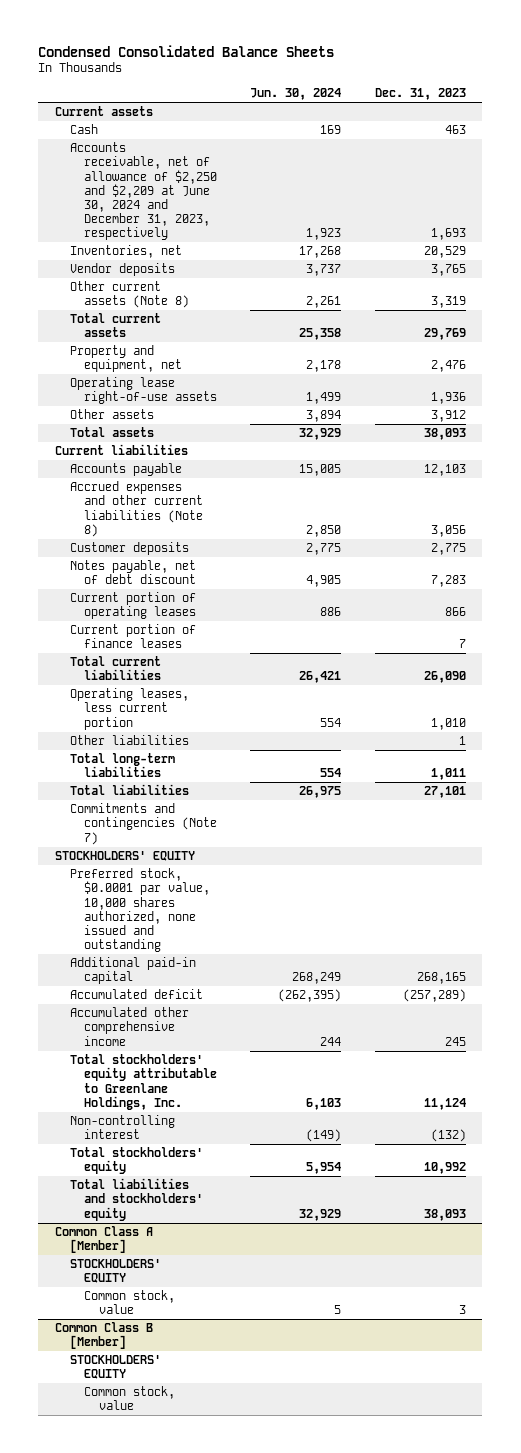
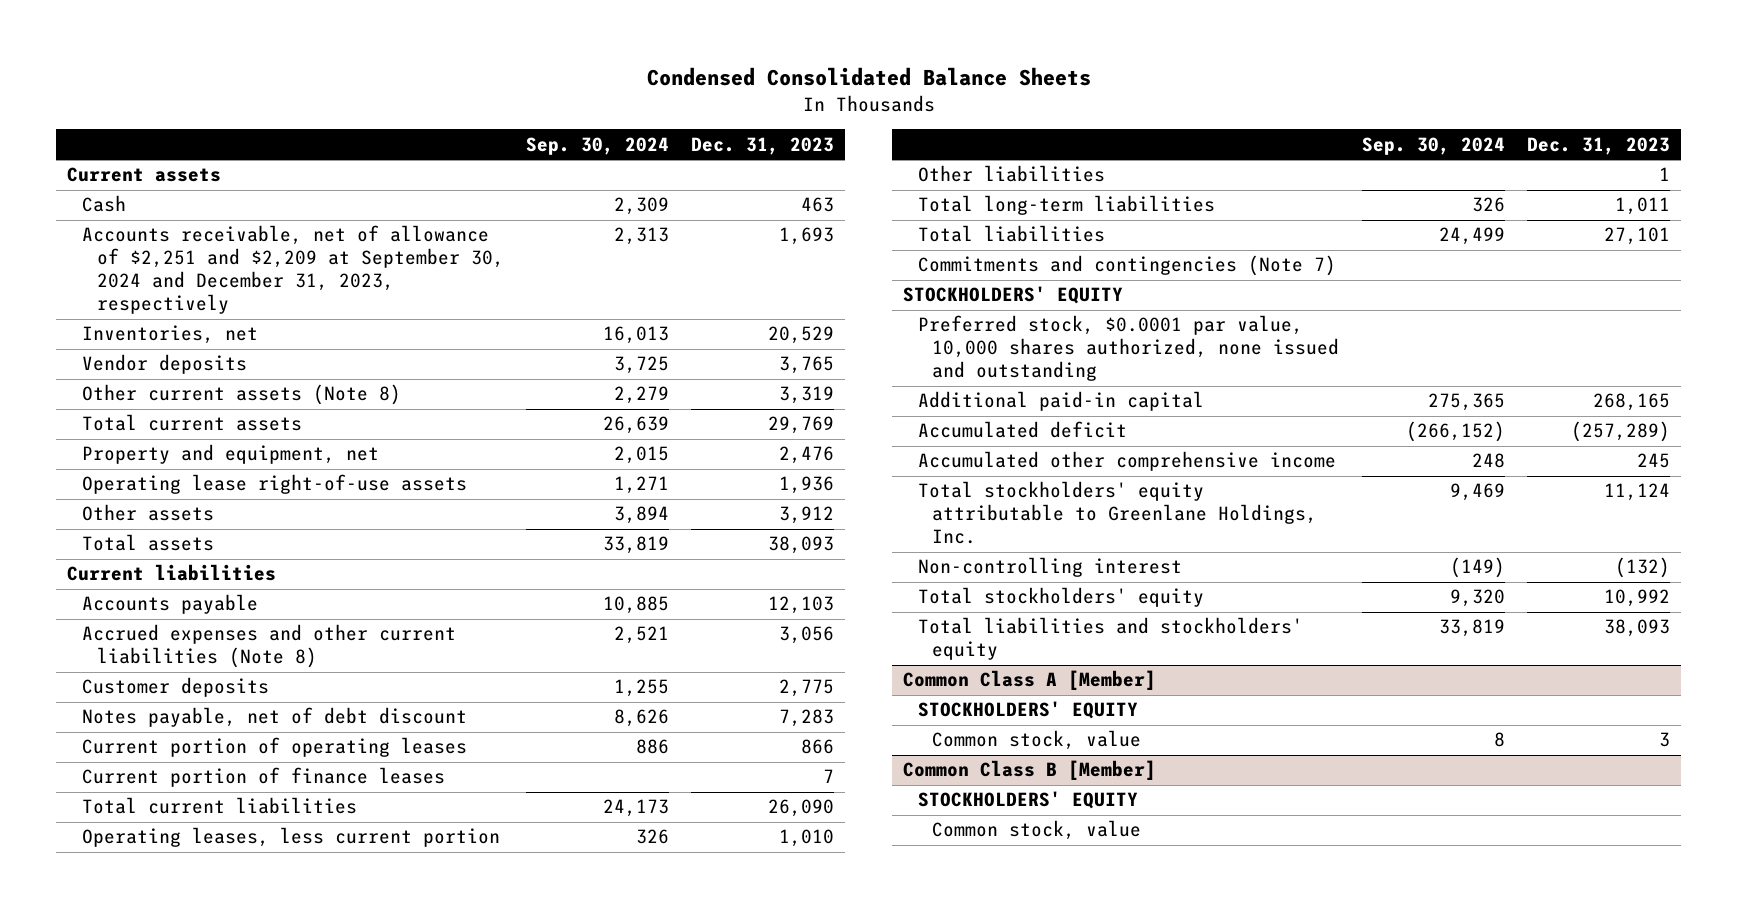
[250,88,342,101] Jun. 30, 2024 -> none
none -> [525,136,669,155] Sep. 30, 2024
[69,142,218,241] Accounts receivable, net of allowance of $2,250 and $2,209 at June 30, 2024 and December 31, 2023, respectively -> [81,225,504,315] Accounts receivable, net of allowance of $2,251 and $2,209 at September 30, 2024 and December 31, 2023, respectively

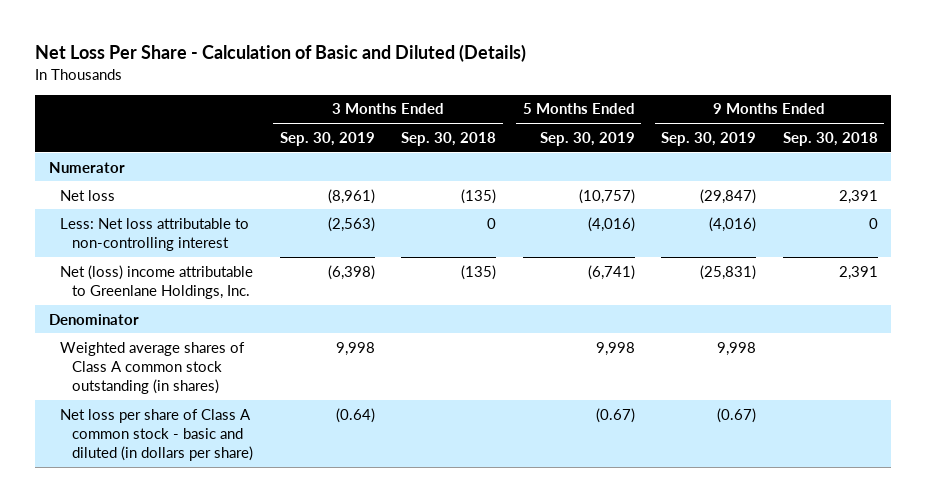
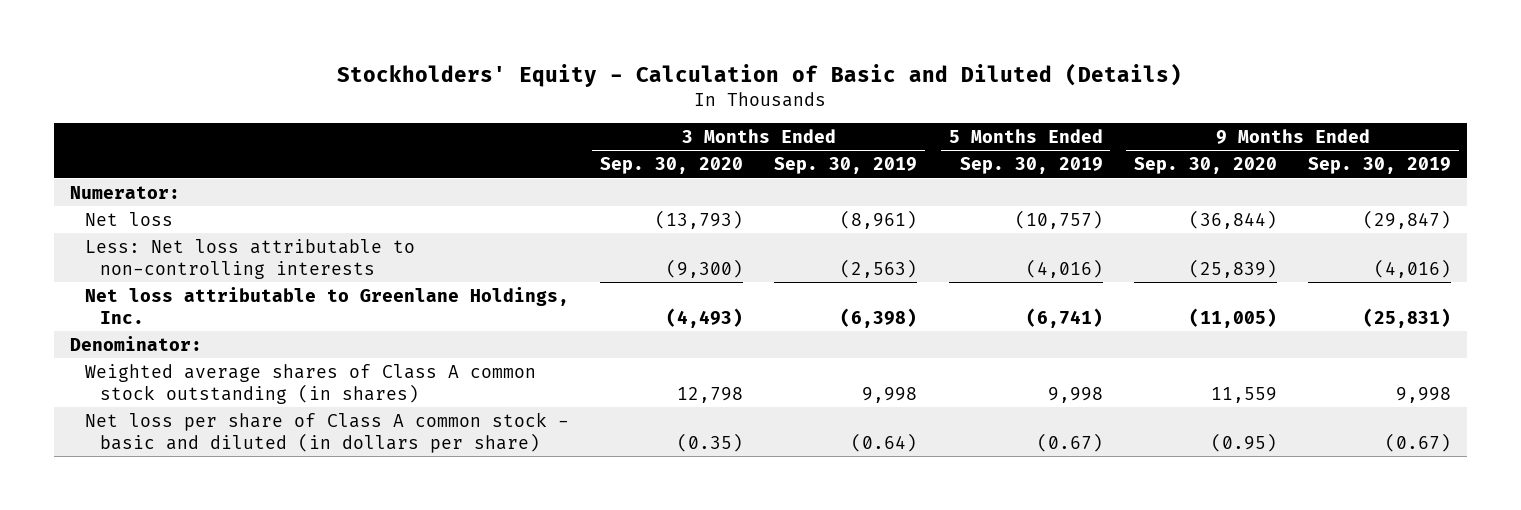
[35,43,527,62] Net Loss Per Share - Calculation of Basic and Diluted (Details) -> [337,62,1183,87] Stockholders' Equity - Calculation of Basic and Diluted (Details)
[401,131,497,146] Sep. 30, 2018 -> none
[782,131,878,146] Sep. 30, 2018 -> none
none -> [600,157,744,175] Sep. 30, 2020
none -> [1133,157,1277,175] Sep. 30, 2020
[48,161,125,173] Numerator -> [69,185,180,199] Numerator:
[60,217,250,251] Less: Net loss attributable to non-controlling interest -> [84,238,415,279] Less: Net loss attributable to non-controlling interests
[60,264,254,299] Net (loss) income attributable to Greenlane Holdings, Inc. -> [84,286,569,324] Net loss attributable to Greenlane Holdings, Inc.
[48,313,139,325] Denominator -> [69,335,202,351] Denominator:

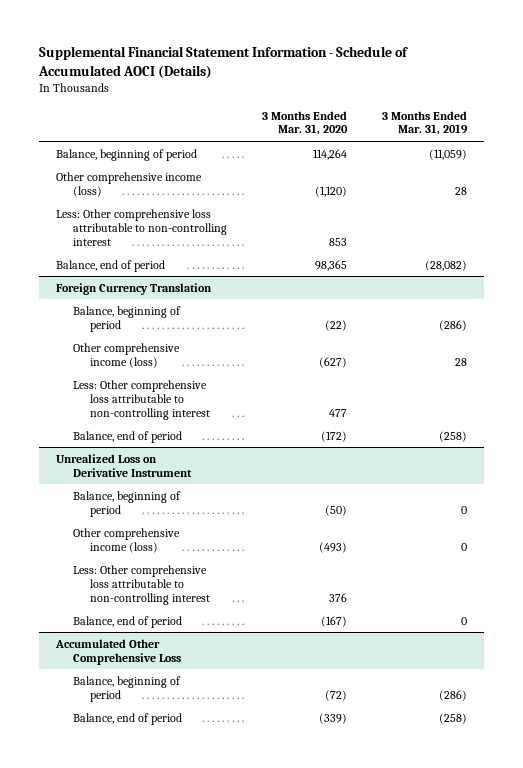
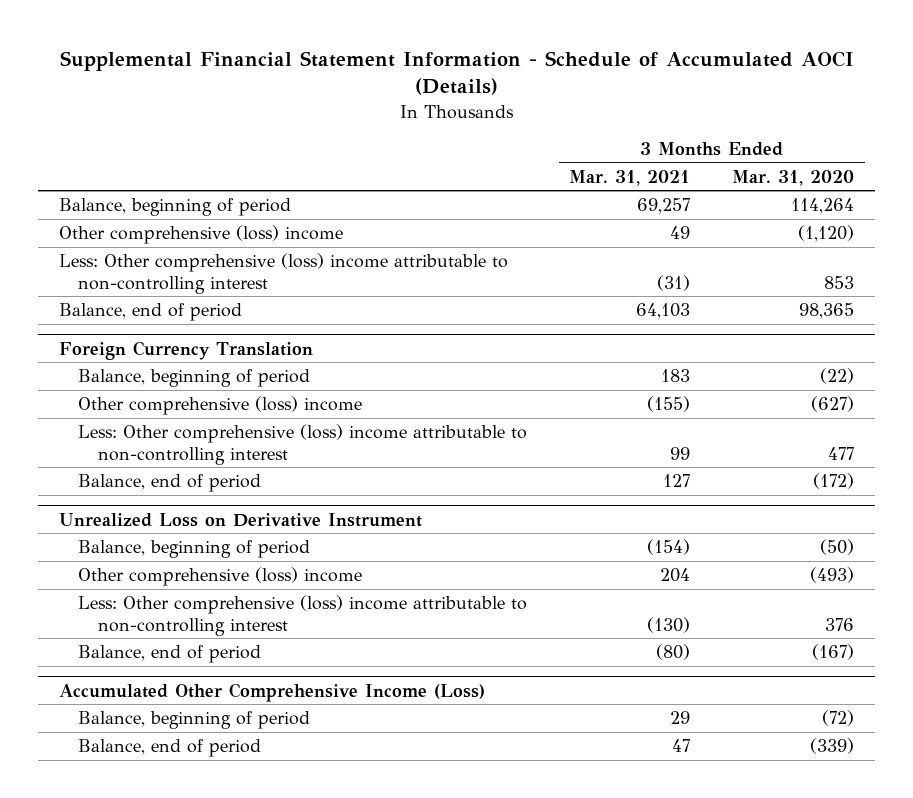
[381,110,468,136] 3 Months Ended Mar. 31, 2019 -> none
none -> [569,169,691,186] Mar. 31, 2021
[56,171,203,197] Other comprehensive income (loss) -> [58,224,343,244] Other comprehensive (loss) income
[56,208,227,246] Less: Other comprehensive loss attributable to non-controlling interest -> [58,252,508,294] Less: Other comprehensive (loss) income attributable to non-controlling interest
[72,342,180,368] Other comprehensive income (loss) -> [78,395,363,415] Other comprehensive (loss) income
[72,379,210,420] Less: Other comprehensive loss attributable to non-controlling interest -> [78,423,528,465] Less: Other comprehensive (loss) income attributable to non-controlling interest
[72,527,180,553] Other comprehensive income (loss) -> [78,566,363,586] Other comprehensive (loss) income
[72,564,210,605] Less: Other comprehensive loss attributable to non-controlling interest -> [78,594,528,636] Less: Other comprehensive (loss) income attributable to non-controlling interest
[55,638,181,665] Accumulated Other Comprehensive Loss -> [58,682,485,702] Accumulated Other Comprehensive Income (Loss)

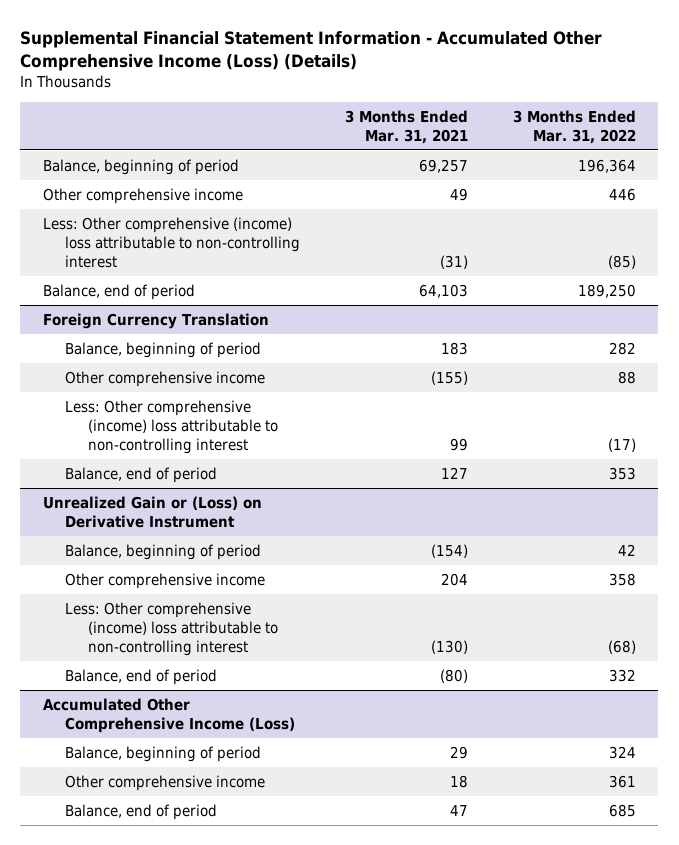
[59,50,854,96] Supplemental Financial Statement Information - Schedule of Accumulated AOCI (Details) -> [20,30,603,71] Supplemental Financial Statement Information - Accumulated Other Comprehensive Income (Loss) (Details)
[732,169,855,186] Mar. 31, 2020 -> none
none -> [513,110,637,144] 3 Months Ended Mar. 31, 2022
[58,224,343,244] Other comprehensive (loss) income -> [42,188,243,205] Other comprehensive income
[58,252,508,294] Less: Other comprehensive (loss) income attributable to non-controlling interest -> [42,217,301,268] Less: Other comprehensive (income) loss attributable to non-controlling interest
[78,395,363,415] Other comprehensive (loss) income -> [65,371,266,388] Other comprehensive income
[78,423,528,465] Less: Other comprehensive (loss) income attributable to non-controlling interest -> [65,400,279,454] Less: Other comprehensive (income) loss attributable to non-controlling interest
[58,512,422,527] Unrealized Loss on Derivative Instrument -> [42,496,262,528] Unrealized Gain or (Loss) on Derivative Instrument
[78,566,363,586] Other comprehensive (loss) income -> [65,573,266,590] Other comprehensive income
[78,594,528,636] Less: Other comprehensive (loss) income attributable to non-controlling interest -> [65,602,279,656] Less: Other comprehensive (income) loss attributable to non-controlling interest
none -> [65,775,266,792] Other comprehensive income

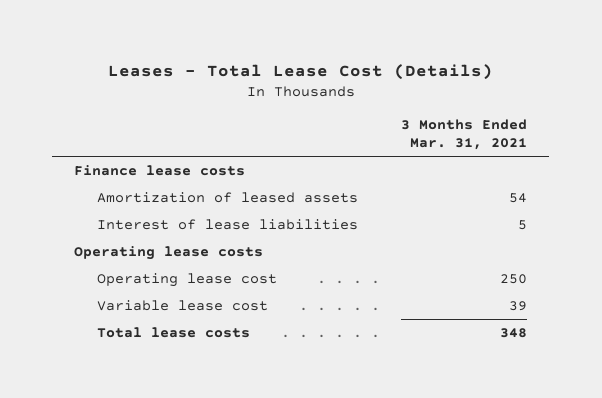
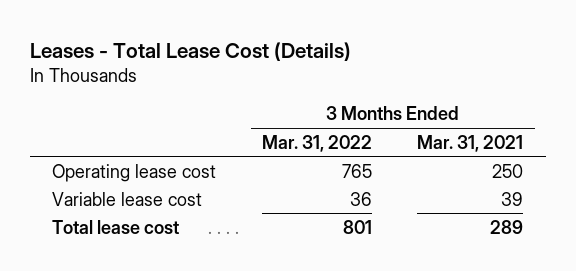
none -> [261,134,372,152] Mar. 31, 2022
[74,164,246,176] Finance lease costs -> none
[96,191,358,203] Amortization of leased assets -> none
[96,218,358,230] Interest of lease liabilities -> none
[74,245,264,260] Operating lease costs -> none
[96,326,250,338] Total lease costs -> [52,219,180,234] Total lease cost
[500,327,528,338] 348 -> [490,219,524,234] 289

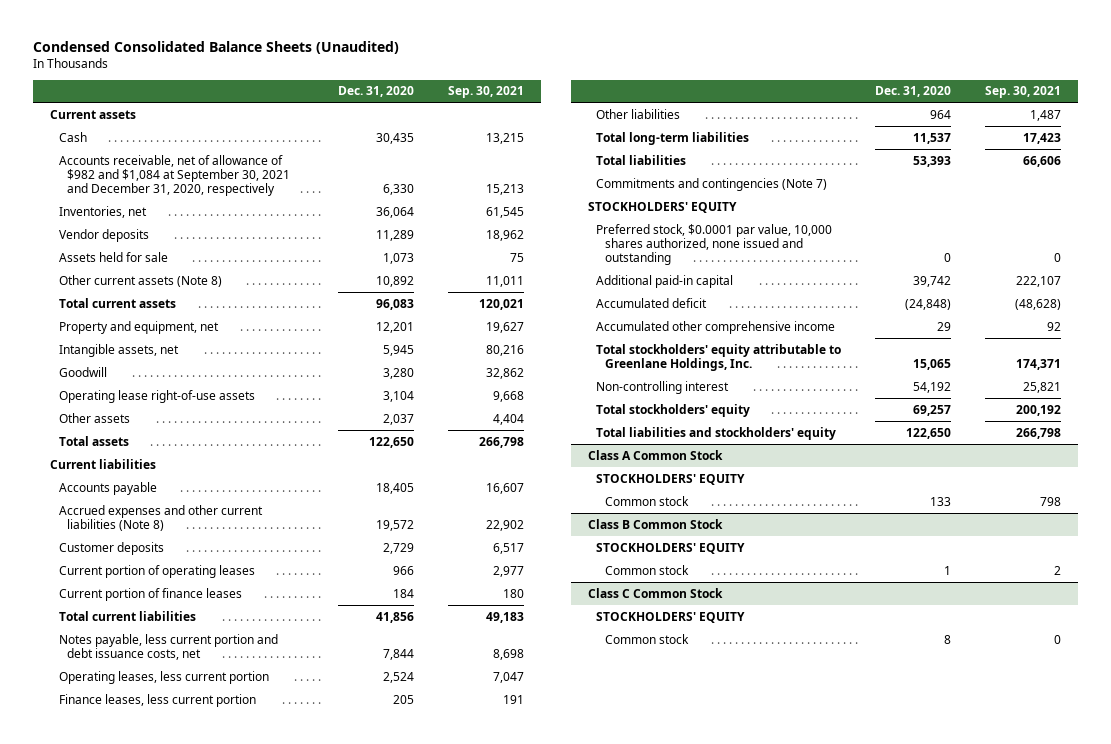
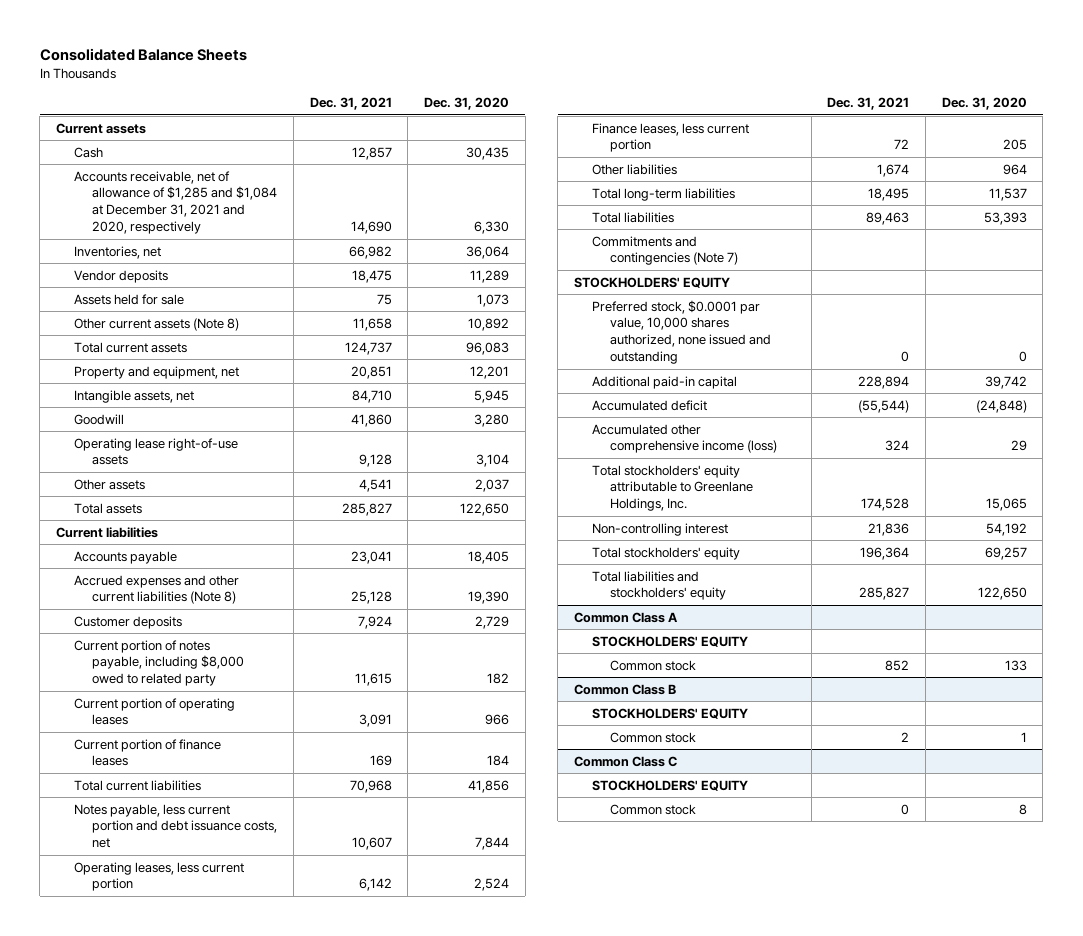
[33,40,400,54] Condensed Consolidated Balance Sheets (Unaudited) -> [39,48,247,62] Consolidated Balance Sheets
[447,86,524,99] Sep. 30, 2021 -> none
none -> [309,97,392,111] Dec. 31, 2021
[58,154,291,197] Accounts receivable, net of allowance of $982 and $1,084 at September 30, 2021 and December 31, 2020, respectively -> [74,170,278,235] Accounts receivable, net of allowance of $1,285 and $1,084 at December 31, 2021 and 2020, respectively
[375,520,414,532] 19,572 -> [467,591,509,605] 19,390
none -> [74,639,245,687] Current portion of notes payable, including $8,000 owed to related party
[596,320,836,334] Accumulated other comprehensive income -> [592,423,778,454] Accumulated other comprehensive income (loss)
[587,449,723,460] Class A Common Stock -> [573,611,678,623] Common Class A
[587,518,723,529] Class B Common Stock -> [573,683,676,695] Common Class B
[587,587,723,598] Class C Common Stock -> [573,755,677,767] Common Class C

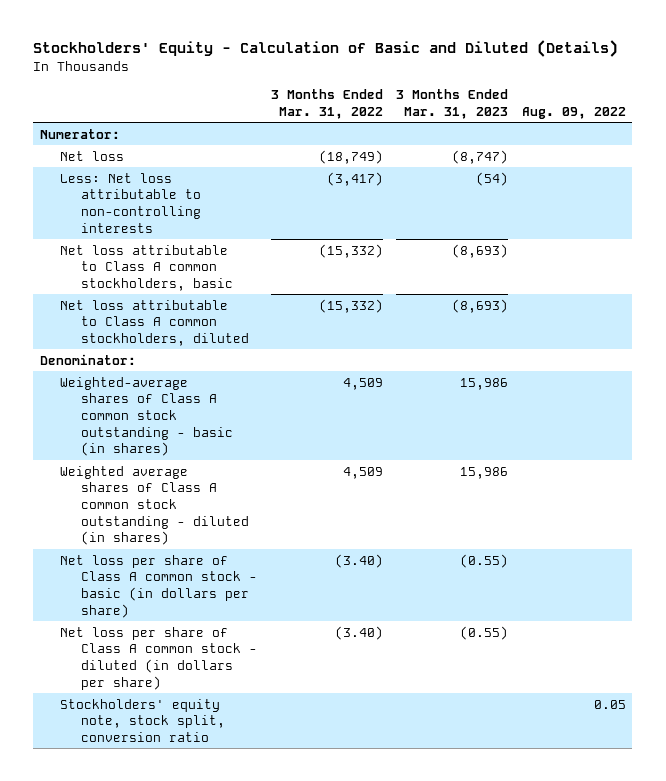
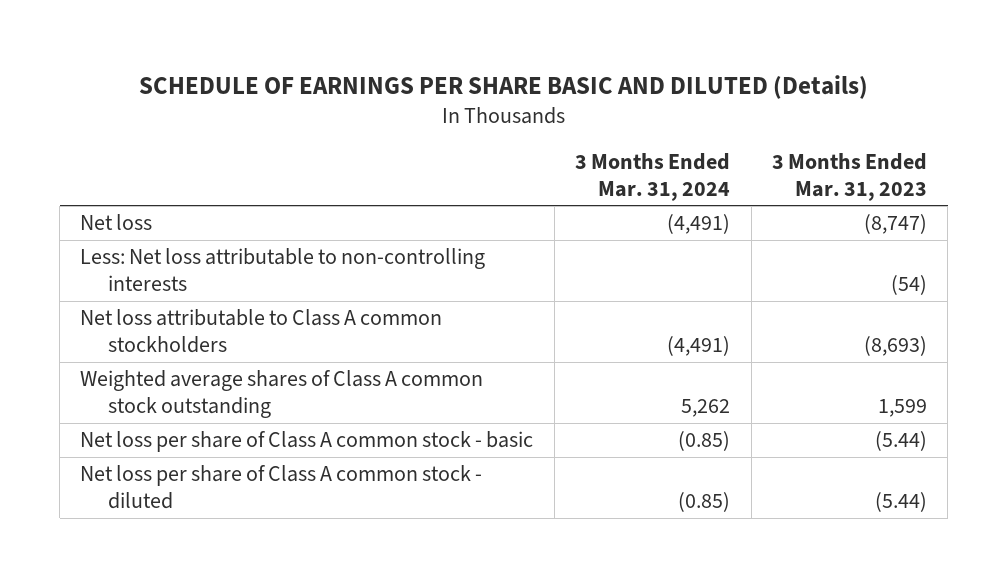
[33,40,619,58] Stockholders' Equity - Calculation of Basic and Diluted (Details) -> [138,74,868,99] SCHEDULE OF EARNINGS PER SHARE BASIC AND DILUTED (Details)
[270,88,383,119] 3 Months Ended Mar. 31, 2022 -> none
[521,106,626,119] Aug. 09, 2022 -> none
none -> [575,152,731,201] 3 Months Ended Mar. 31, 2024
[40,128,121,139] Numerator: -> none
[60,244,233,291] Net loss attributable to Class A common stockholders, basic -> none
[40,353,137,365] Denominator: -> none
[60,465,249,546] Weighted average shares of Class A common stock outstanding - diluted (in shares) -> none
[60,698,225,742] Stockholders' equity note, stock split, conversion ratio -> none
[60,299,249,346] Net loss attributable to Class A common stockholders, diluted -> [80,308,443,354] Net loss attributable to Class A common stockholders
[60,376,233,457] Weighted-average shares of Class A common stock outstanding - basic (in shares) -> [80,369,484,419] Weighted average shares of Class A common stock outstanding
[460,377,509,390] 15,986 -> [877,399,927,418] 1,599
[60,554,257,618] Net loss per share of Class A common stock - basic (in dollars per share) -> [80,430,534,452] Net loss per share of Class A common stock - basic
[460,553,509,568] (0.55) -> [874,430,927,451] (5.44)
[60,626,257,690] Net loss per share of Class A common stock - diluted (in dollars per share) -> [80,464,483,510] Net loss per share of Class A common stock - diluted
[460,625,509,640] (0.55) -> [874,492,927,513] (5.44)

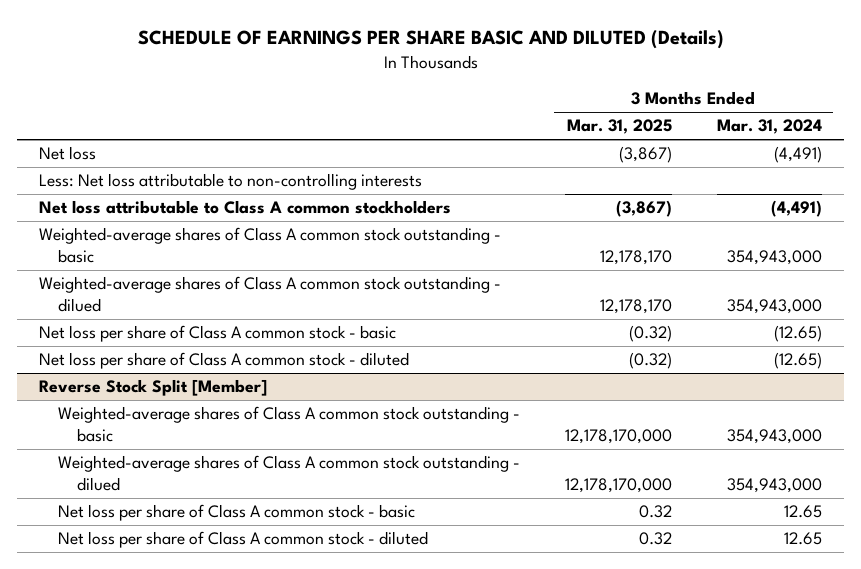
[771,152,927,201] 3 Months Ended Mar. 31, 2023 -> none
none -> [567,119,673,135] Mar. 31, 2025
[80,369,484,419] Weighted average shares of Class A common stock outstanding -> [39,227,502,264] Weighted-average shares of Class A common stock outstanding - basic
[681,399,731,418] 5,262 -> [726,250,822,266] 354,943,000
none -> [39,276,502,313] Weighted-average shares of Class A common stock outstanding - dilued
[678,430,731,451] (0.85) -> [773,325,822,343] (12.65)
[678,492,731,513] (0.85) -> [773,352,822,370] (12.65)
none -> [39,379,268,397] Reverse Stock Split [Member]
none -> [58,406,521,443] Weighted-average shares of Class A common stock outstanding - basic
none -> [58,455,521,492] Weighted-average shares of Class A common stock outstanding - dilued
none -> [58,504,416,522] Net loss per share of Class A common stock - basic
none -> [58,531,429,549] Net loss per share of Class A common stock - diluted

